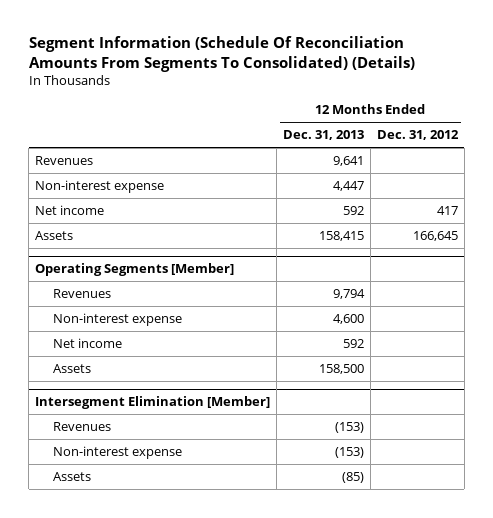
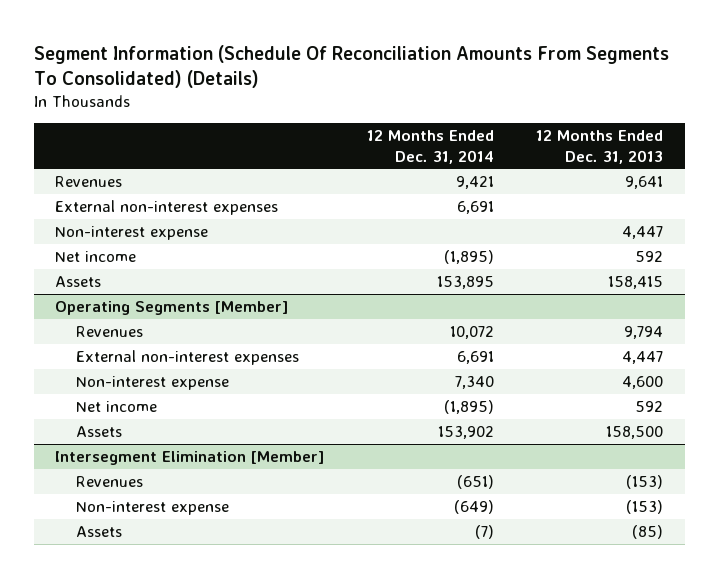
[376,130,459,141] Dec. 31, 2012 -> none
none -> [366,130,494,164] 12 Months Ended Dec. 31, 2014
none -> [55,199,279,215] External non-interest expenses
none -> [75,349,299,365] External non-interest expenses

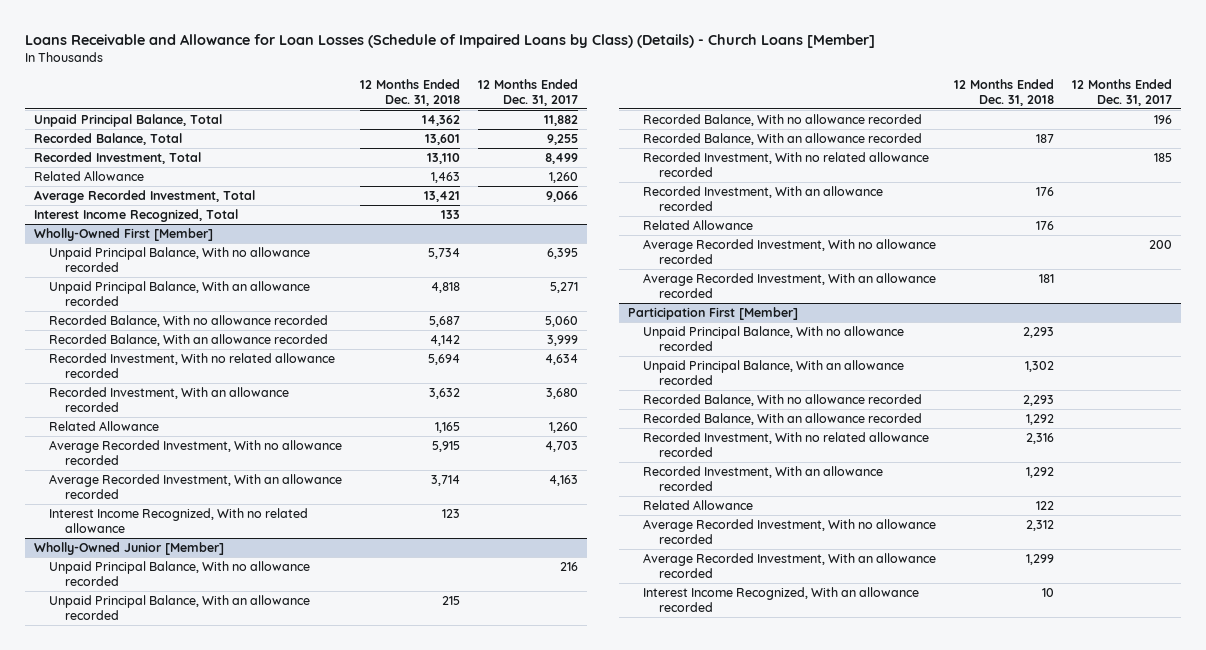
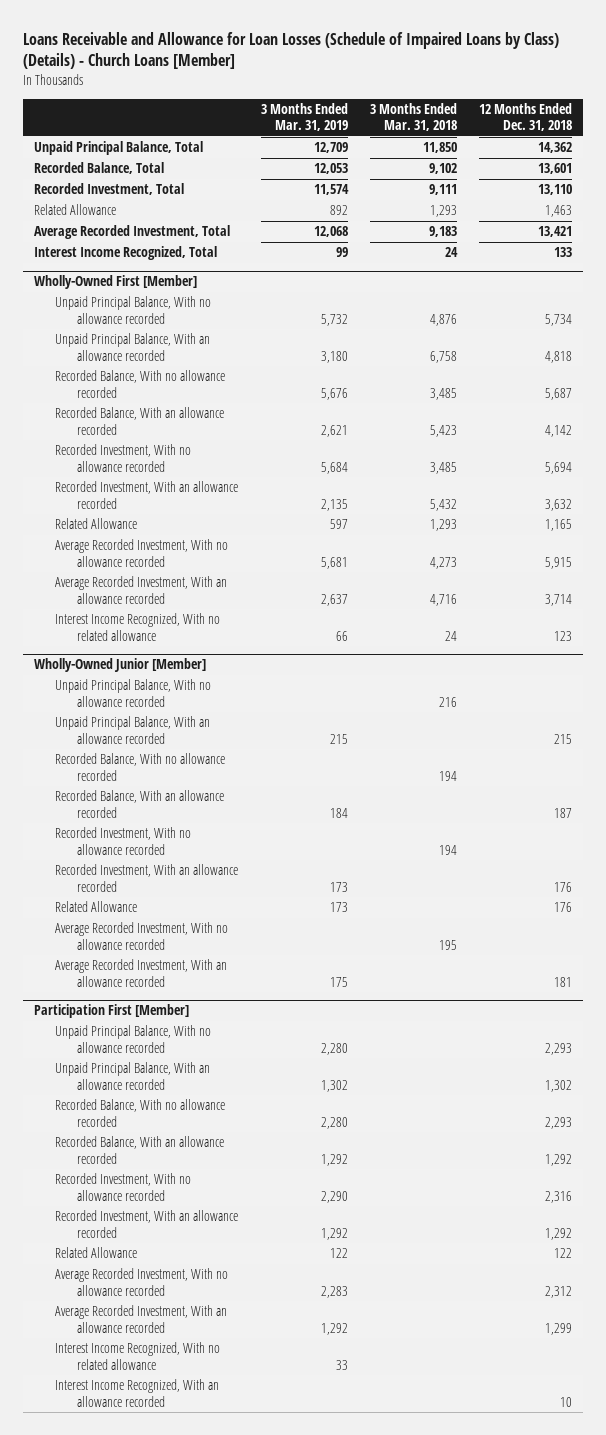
[478,78,579,106] 12 Months Ended Dec. 31, 2017 -> none
none -> [260,102,348,132] 3 Months Ended Mar. 31, 2019
none -> [369,102,457,132] 3 Months Ended Mar. 31, 2018
[49,353,336,379] Recorded Investment, With no related allowance recorded -> [55,444,192,472] Recorded Investment, With no allowance recorded
[643,152,930,178] Recorded Investment, With no related allowance recorded -> [55,827,192,855] Recorded Investment, With no allowance recorded
[643,432,930,458] Recorded Investment, With no related allowance recorded -> [55,1173,192,1201] Recorded Investment, With no allowance recorded
none -> [55,1342,221,1370] Interest Income Recognized, With no related allowance

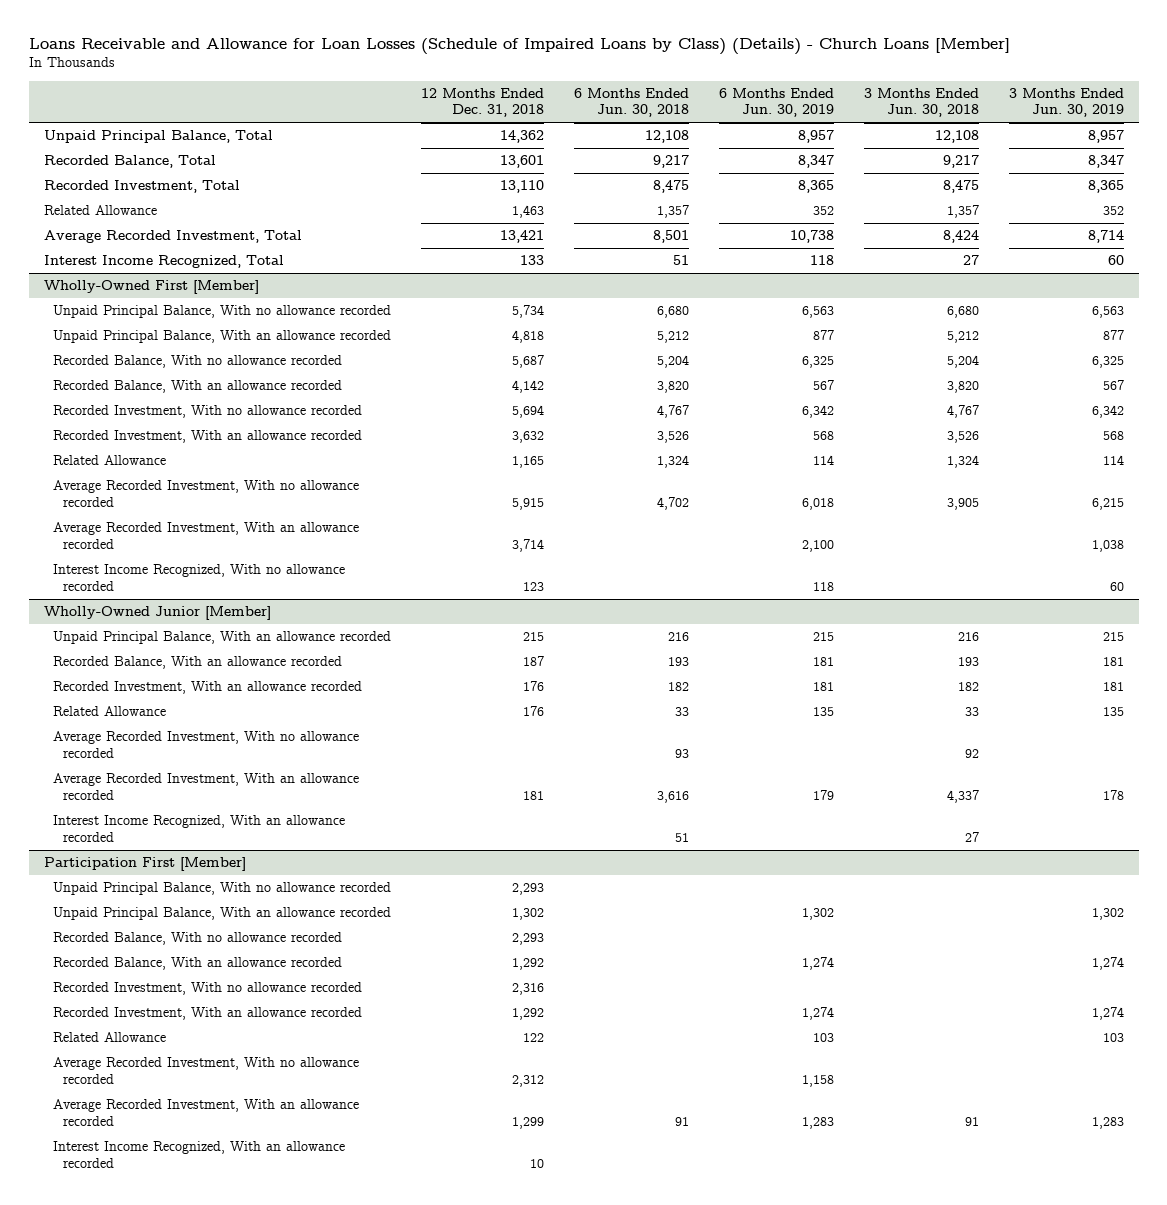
[260,102,348,132] 3 Months Ended Mar. 31, 2019 -> none
[369,102,457,132] 3 Months Ended Mar. 31, 2018 -> none
none -> [574,87,690,118] 6 Months Ended Jun. 30, 2018
none -> [719,87,835,118] 6 Months Ended Jun. 30, 2019
none -> [863,87,979,118] 3 Months Ended Jun. 30, 2018
none -> [1008,87,1124,118] 3 Months Ended Jun. 30, 2019
[55,613,221,641] Interest Income Recognized, With no related allowance -> [53,564,346,591] Interest Income Recognized, With no allowance recorded
[55,679,212,707] Unpaid Principal Balance, With no allowance recorded -> none
[55,753,226,781] Recorded Balance, With no allowance recorded -> none
[55,827,192,855] Recorded Investment, With no allowance recorded -> none
none -> [53,815,346,842] Interest Income Recognized, With an allowance recorded
[55,1342,221,1370] Interest Income Recognized, With no related allowance -> none

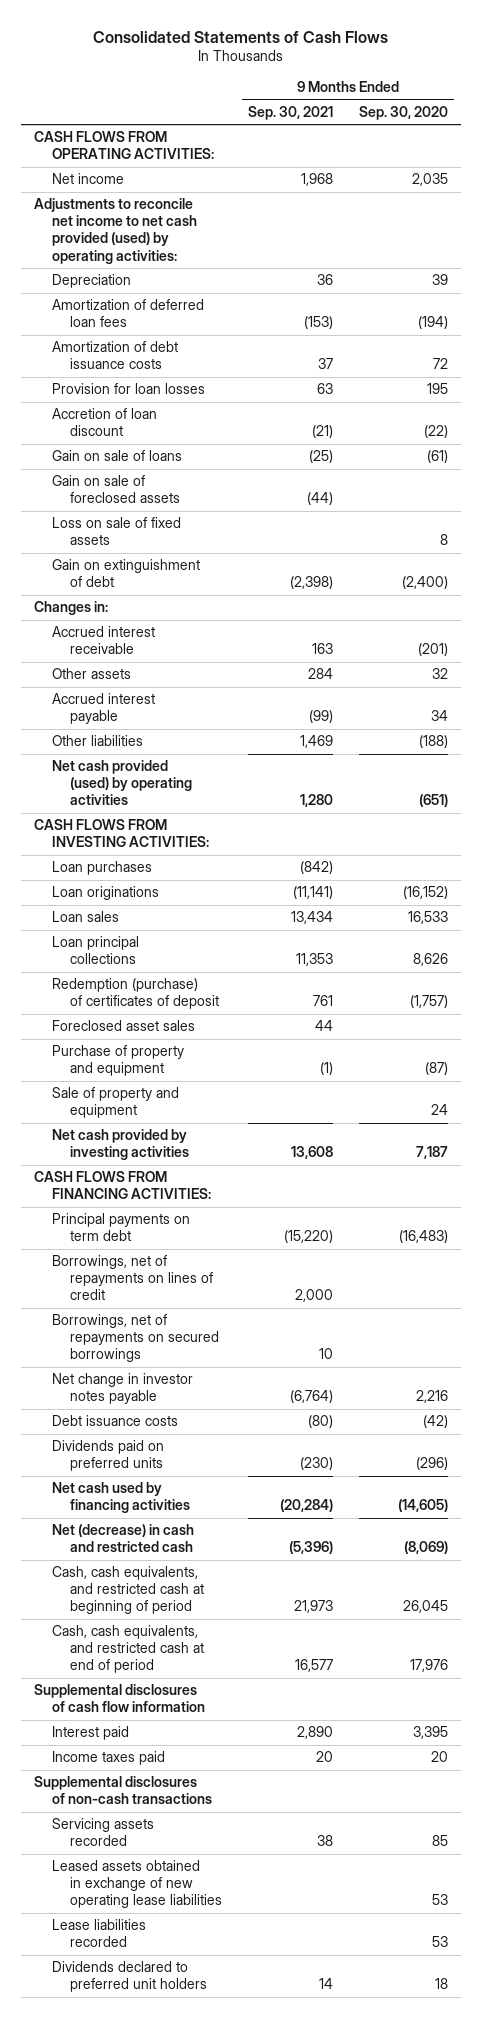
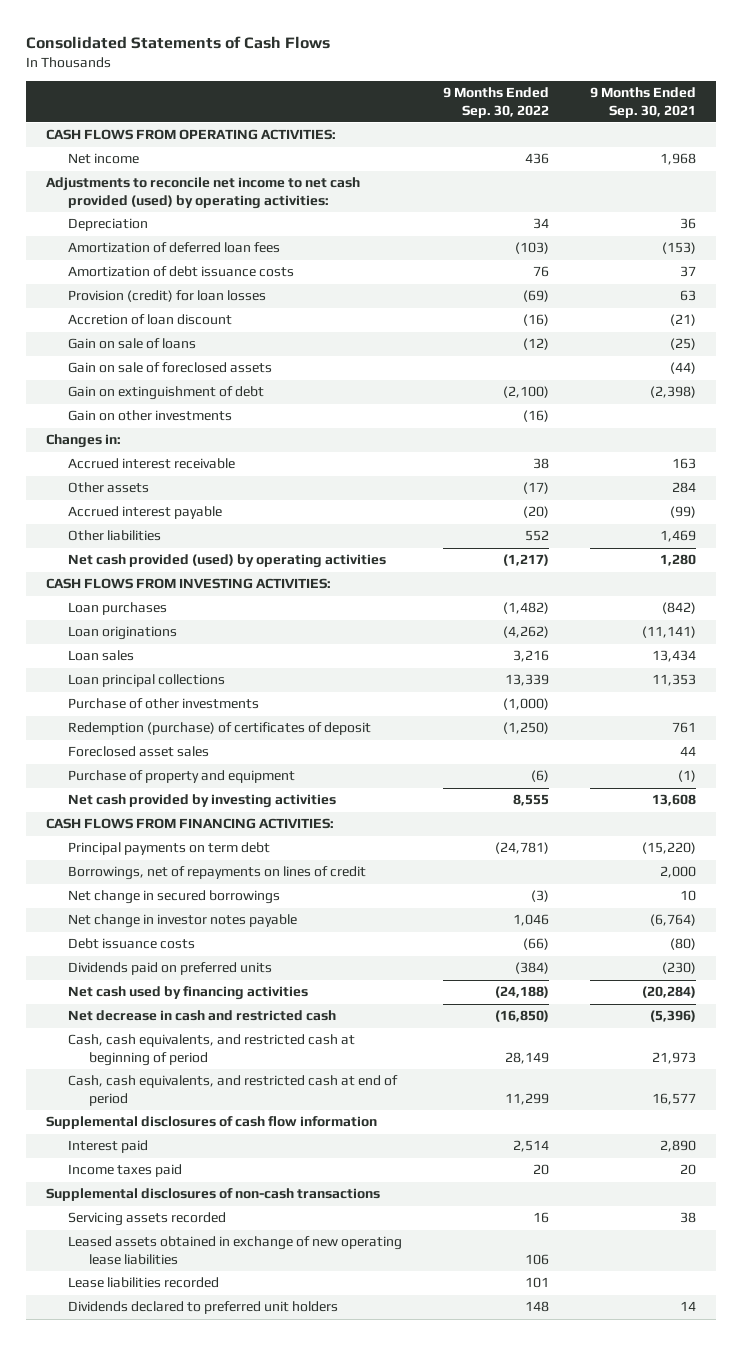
[358,105,448,120] Sep. 30, 2020 -> none
none -> [442,87,549,118] 9 Months Ended Sep. 30, 2022
[52,383,206,395] Provision for loan losses -> [67,290,266,303] Provision (credit) for loan losses
[52,517,182,546] Loss on sale of fixed assets -> none
none -> [67,410,232,422] Gain on other investments
none -> [67,698,259,710] Purchase of other investments
[52,1087,180,1119] Sale of property and equipment -> none
[52,1314,220,1363] Borrowings, net of repayments on secured borrowings -> none
none -> [67,890,280,905] Net change in secured borrowings
[52,1524,195,1553] Net (decrease) in cash and restricted cash -> [67,1010,336,1022] Net decrease in cash and restricted cash

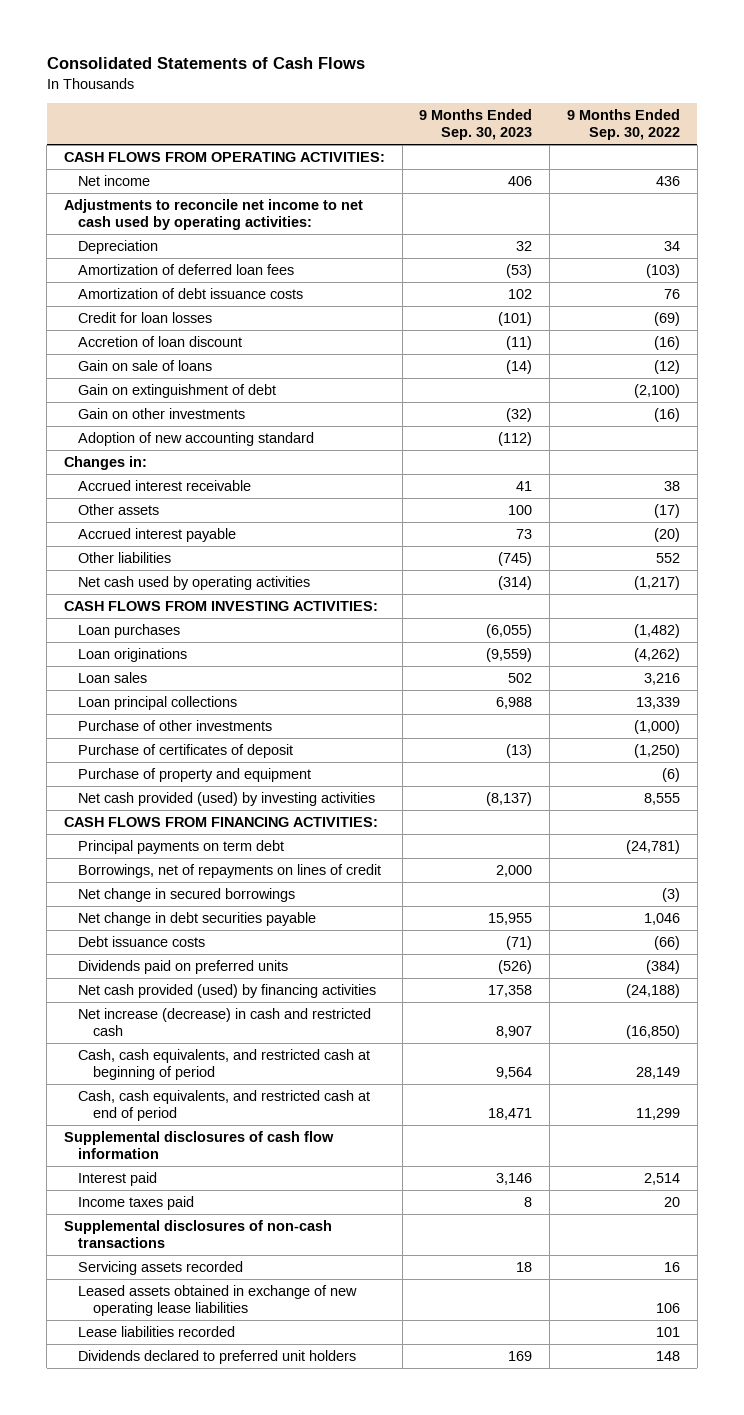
[589,87,696,118] 9 Months Ended Sep. 30, 2021 -> none
none -> [419,108,533,141] 9 Months Ended Sep. 30, 2023
[46,177,361,209] Adjustments to reconcile net income to net cash provided (used) by operating activities: -> [63,198,363,231] Adjustments to reconcile net income to net cash used by operating activities:
[67,290,266,303] Provision (credit) for loan losses -> [78,311,213,323] Credit for loan losses
[67,362,272,374] Gain on sale of foreclosed assets -> none
none -> [78,431,315,446] Adoption of new accounting standard
[67,554,386,569] Net cash provided (used) by operating activities -> [78,575,311,590] Net cash used by operating activities
[67,746,209,758] Foreclosed asset sales -> none
[67,722,371,736] Redemption (purchase) of certificates of deposit -> [78,743,294,758] Purchase of certificates of deposit
[67,794,336,809] Net cash provided by investing activities -> [78,791,376,806] Net cash provided (used) by investing activities
[67,914,297,929] Net change in investor notes payable -> [78,911,317,926] Net change in debt securities payable
[67,986,308,1001] Net cash used by financing activities -> [78,983,377,998] Net cash provided (used) by financing activities
[67,1010,336,1022] Net decrease in cash and restricted cash -> [78,1007,372,1037] Net increase (decrease) in cash and restricted cash

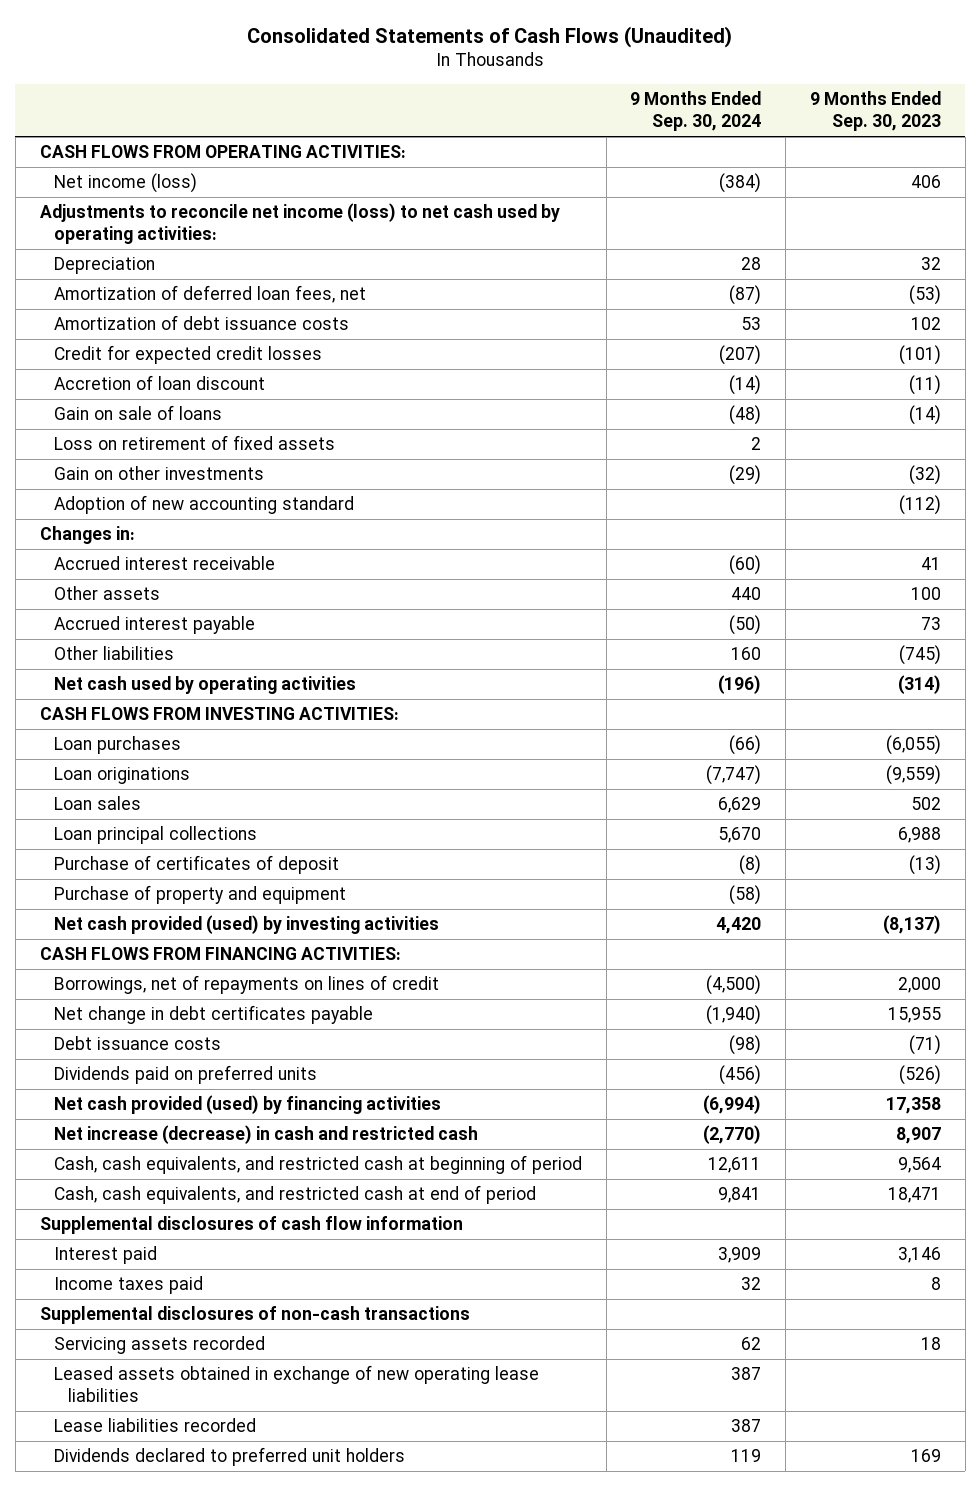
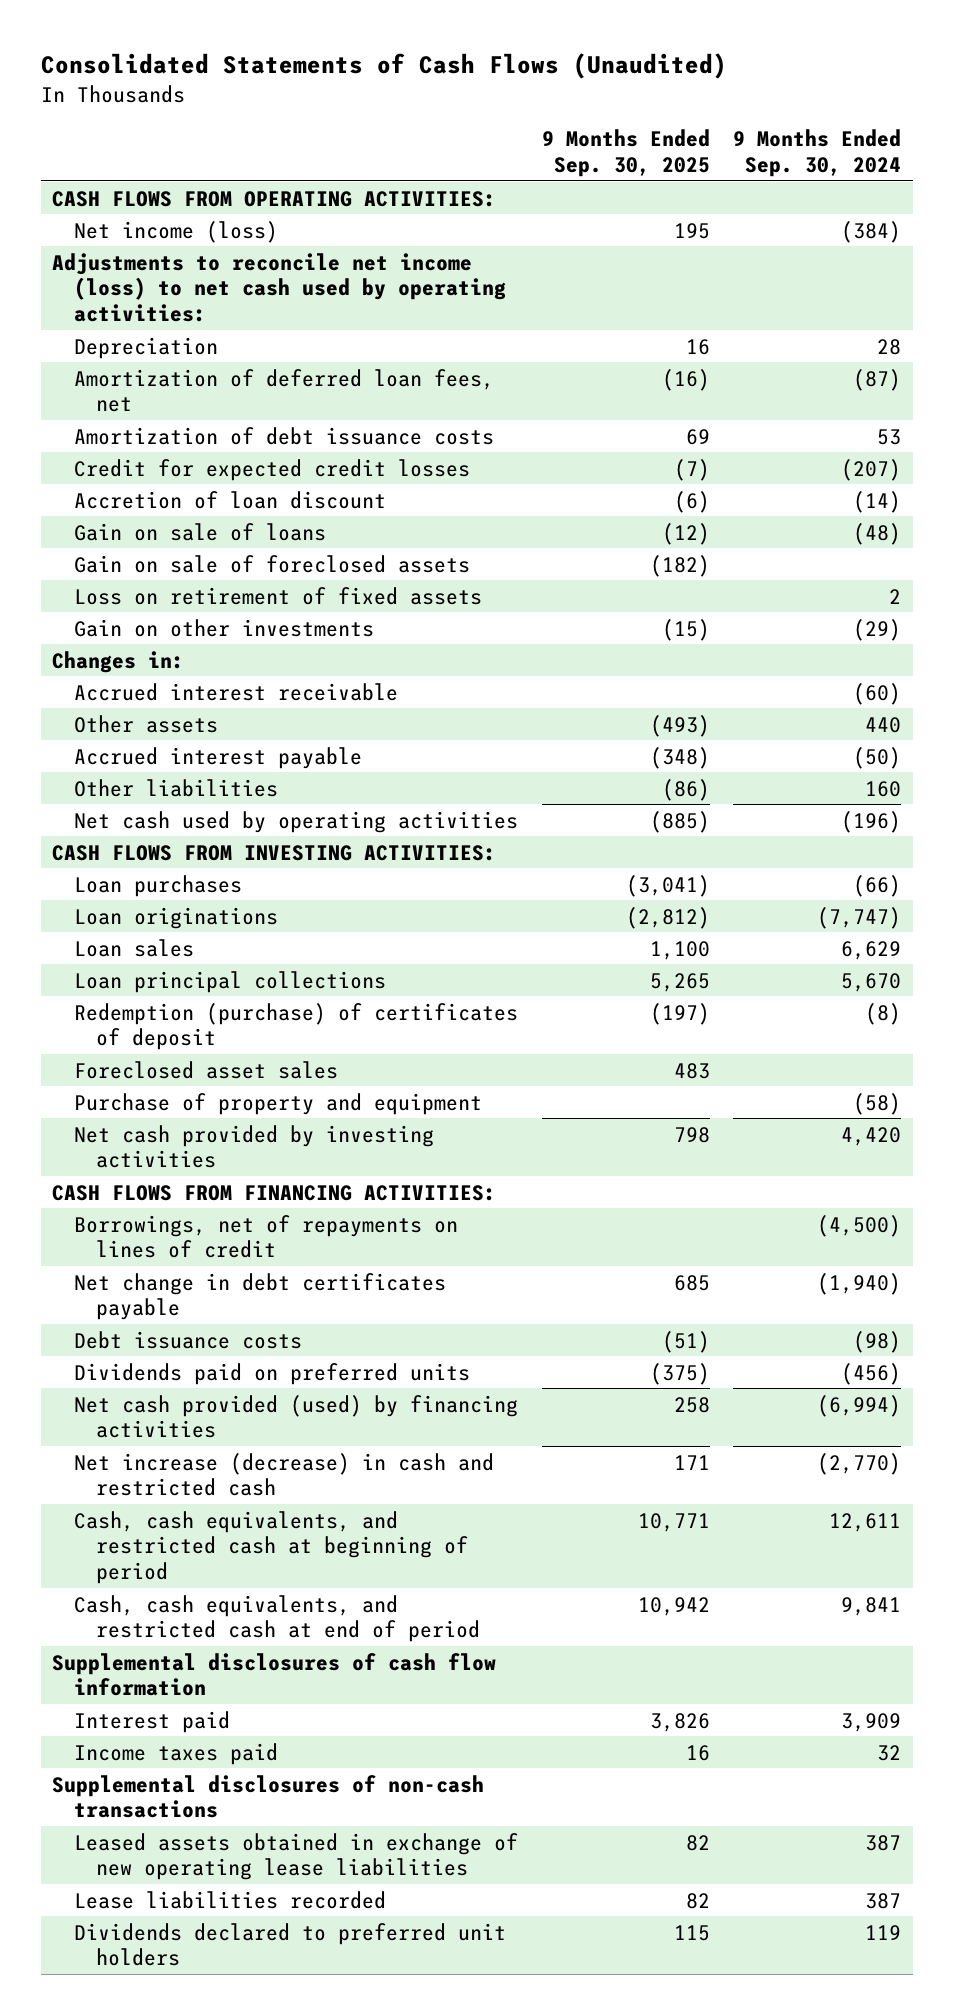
[809,91,941,132] 9 Months Ended Sep. 30, 2023 -> none
none -> [541,129,710,177] 9 Months Ended Sep. 30, 2025
none -> [74,554,471,573] Gain on sale of foreclosed assets
[53,495,354,515] Adoption of new accounting standard -> none
[53,855,339,875] Purchase of certificates of deposit -> [74,1002,519,1051] Redemption (purchase) of certificates of deposit
none -> [74,1060,339,1079] Foreclosed asset sales
[53,915,439,935] Net cash provided (used) by investing activities -> [74,1124,435,1169] Net cash provided by investing activities
[53,1336,265,1355] Servicing assets recorded -> none

